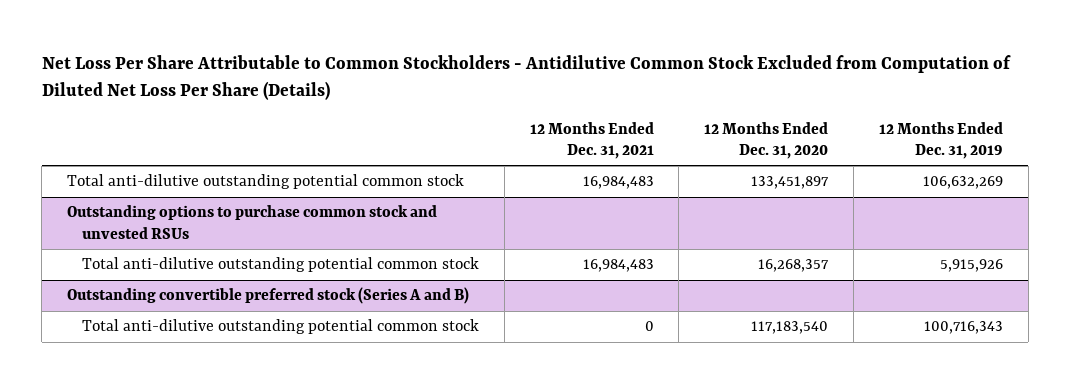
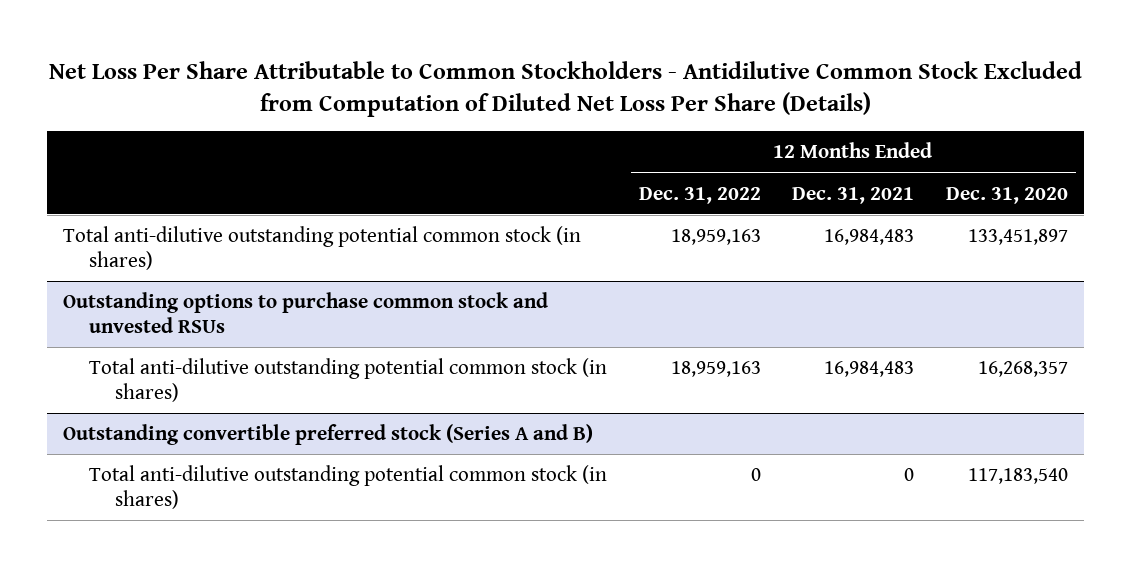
[878,121,1003,159] 12 Months Ended Dec. 31, 2019 -> none
none -> [638,186,761,204] Dec. 31, 2022
[67,174,465,190] Total anti-dilutive outstanding potential common stock -> [63,225,582,270] Total anti-dilutive outstanding potential common stock (in shares)
[82,257,480,273] Total anti-dilutive outstanding potential common stock -> [89,357,608,402] Total anti-dilutive outstanding potential common stock (in shares)
[82,319,480,335] Total anti-dilutive outstanding potential common stock -> [89,464,608,509] Total anti-dilutive outstanding potential common stock (in shares)

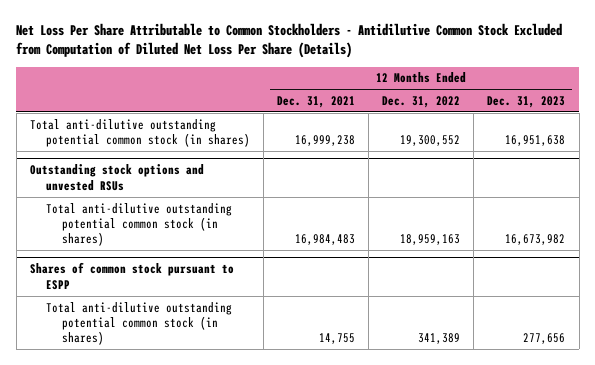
[945,186,1068,204] Dec. 31, 2020 -> none
none -> [487,95,566,108] Dec. 31, 2023
[670,228,761,245] 18,959,163 -> [400,134,461,146] 19,300,552
[824,228,915,245] 16,984,483 -> [295,134,356,146] 16,999,238
[63,291,549,333] Outstanding options to purchase common stock and unvested RSUs -> [29,164,204,191] Outstanding stock options and unvested RSUs
[63,423,594,445] Outstanding convertible preferred stock (Series A and B) -> [29,262,234,290] Shares of common stock pursuant to ESPP
[750,467,761,481] 0 -> [418,333,461,345] 341,389
[904,467,915,481] 0 -> [319,333,356,345] 14,755

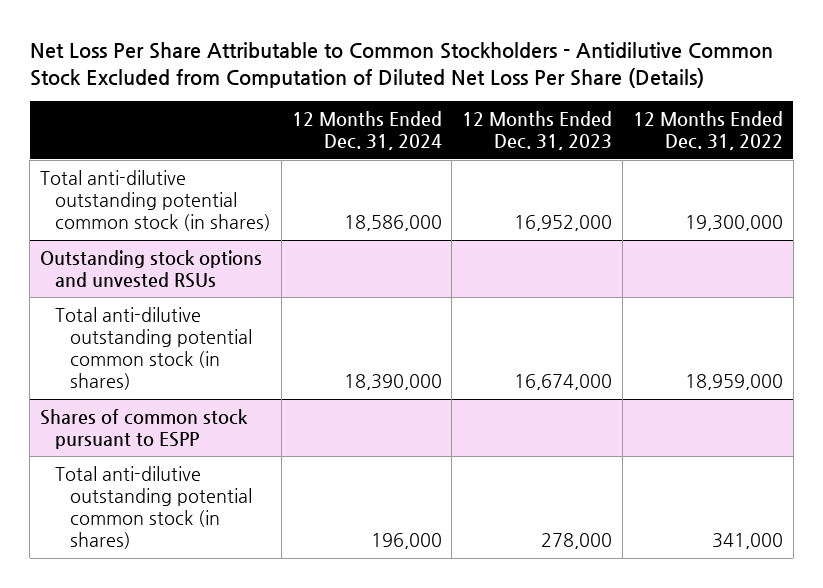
[277,95,356,108] Dec. 31, 2021 -> none
none -> [291,111,442,151] 12 Months Ended Dec. 31, 2024
[400,134,461,146] 19,300,552 -> [684,215,783,232] 19,300,000
[505,134,566,146] 16,951,638 -> [514,215,613,232] 16,952,000
[400,234,461,246] 18,959,163 -> [684,374,783,391] 18,959,000
[505,234,566,246] 16,673,982 -> [514,374,613,391] 16,674,000
[418,333,461,345] 341,389 -> [711,533,783,550] 341,000
[523,333,566,345] 277,656 -> [541,533,613,550] 278,000

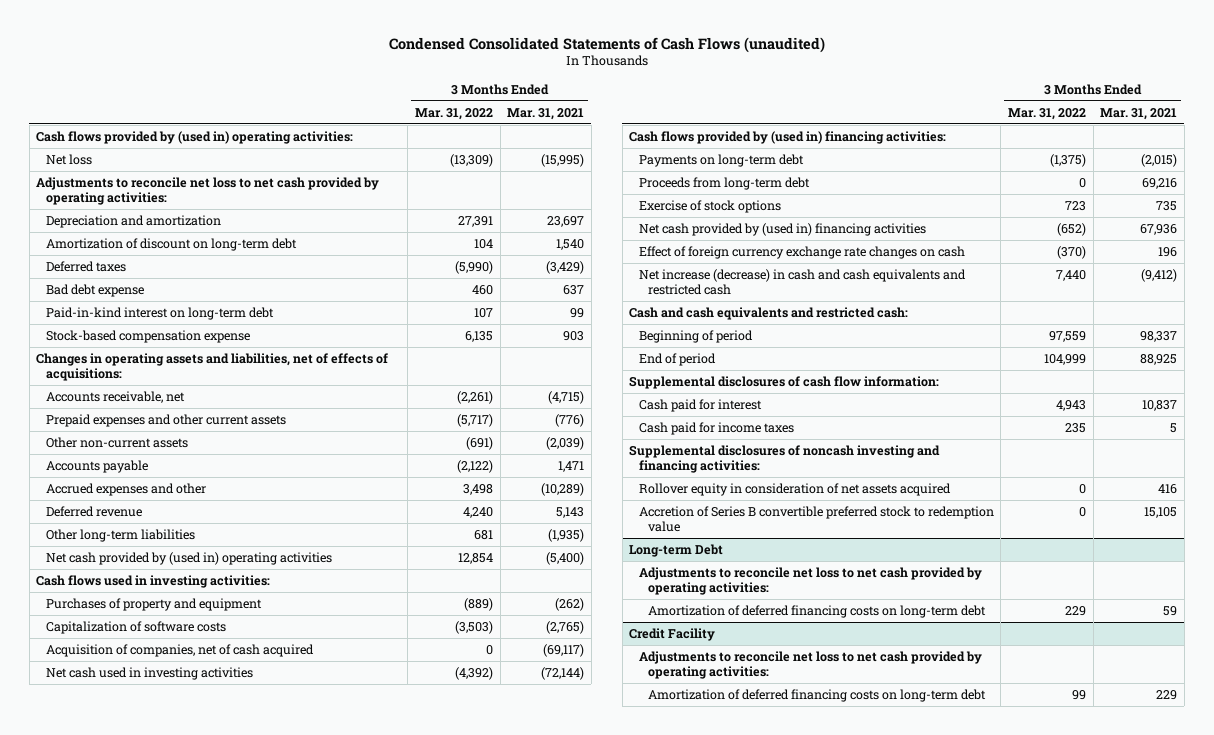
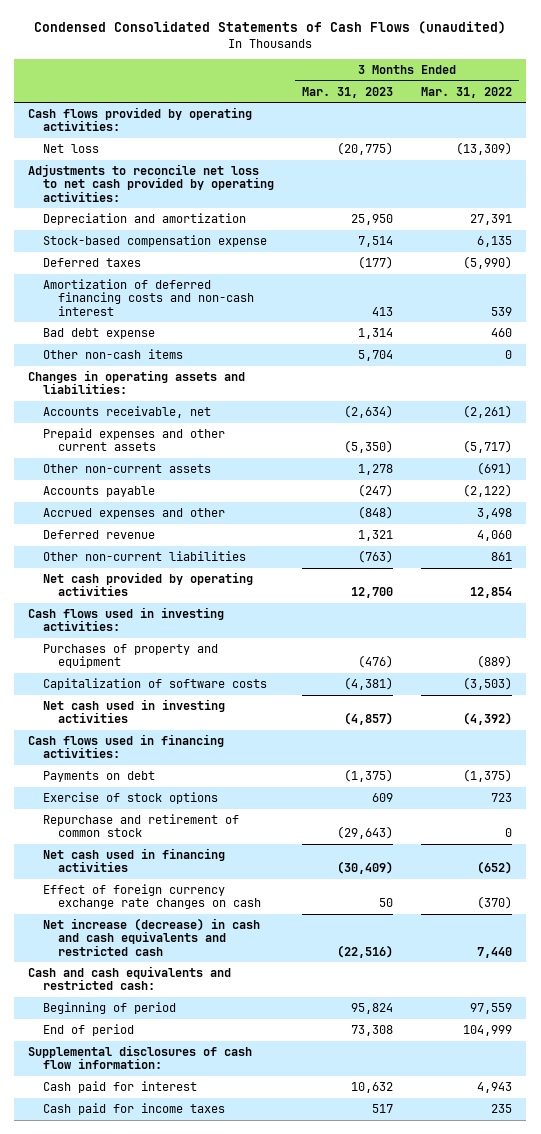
[507,107,585,120] Mar. 31, 2021 -> none
none -> [302,86,394,98] Mar. 31, 2023
[36,130,354,144] Cash flows provided by (used in) operating activities: -> [28,106,253,132] Cash flows provided by operating activities:
[45,237,297,251] Amortization of discount on long-term debt -> none
[45,329,250,343] Stock-based compensation expense -> [43,234,268,247] Stock-based compensation expense
none -> [43,278,254,316] Amortization of deferred financing costs and non-cash interest
[45,306,274,320] Paid-in-kind interest on long-term debt -> none
none -> [43,348,184,359] Other non-cash items
[36,352,389,382] Changes in operating assets and liabilities, net of effects of acquisitions: -> [28,369,246,395] Changes in operating assets and liabilities:
[462,506,493,518] 4,240 -> [477,529,513,541] 4,060
[45,528,195,542] Other long-term liabilities -> [43,550,247,561] Other non-current liabilities
[473,529,493,540] 681 -> [491,551,513,561] 861
[45,551,332,565] Net cash provided by (used in) operating activities -> [43,571,254,597] Net cash provided by operating activities
[45,643,314,657] Acquisition of companies, net of cash acquired -> none
[638,176,810,190] Proceeds from long-term debt -> none
[629,130,947,144] Cash flows provided by (used in) financing activities: -> [28,733,225,759] Cash flows used in financing activities:
[638,153,804,167] Payments on long-term debt -> [43,770,156,782] Payments on debt
none -> [43,813,240,838] Repurchase and retirement of common stock
[638,222,926,236] Net cash provided by (used in) financing activities -> [43,847,226,873] Net cash used in financing activities
[629,444,941,474] Supplemental disclosures of noncash investing and financing activities: -> none
[638,482,951,496] Rollover equity in consideration of net assets acquired -> none
[638,505,994,533] Accretion of Series B convertible preferred stock to redemption value -> none
[629,543,724,557] Long-term Debt -> none
[638,566,982,596] Adjustments to reconcile net loss to net cash provided by operating activities: -> none
[647,604,986,618] Amortization of deferred financing costs on long-term debt -> none
[629,627,716,641] Credit Facility -> none
[638,650,982,680] Adjustments to reconcile net loss to net cash provided by operating activities: -> none
[647,688,986,702] Amortization of deferred financing costs on long-term debt -> none

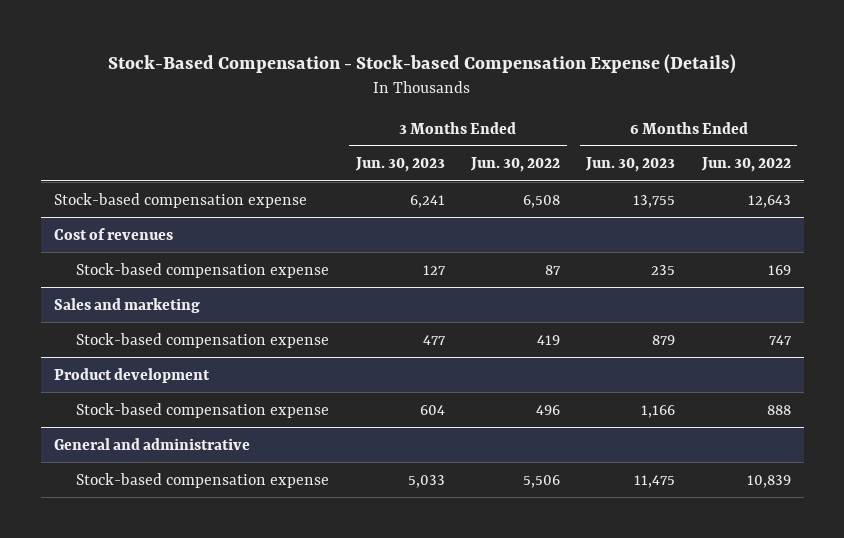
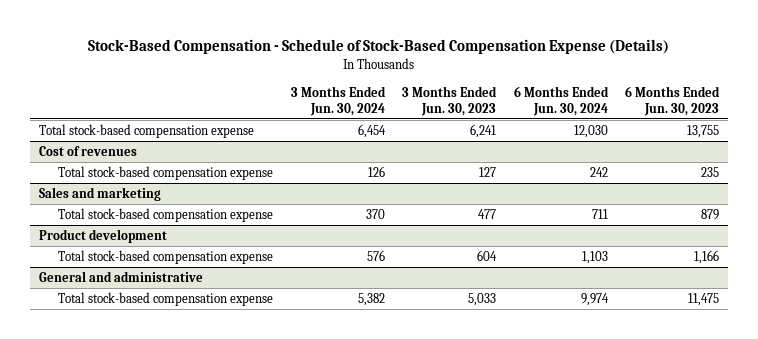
[108,53,737,74] Stock-Based Compensation - Stock-based Compensation Expense (Details) -> [88,38,670,54] Stock-Based Compensation - Schedule of Stock-Based Compensation Expense (Details)
[470,157,561,173] Jun. 30, 2022 -> none
[700,157,791,173] Jun. 30, 2022 -> none
none -> [290,85,386,116] 3 Months Ended Jun. 30, 2024
none -> [513,85,609,116] 6 Months Ended Jun. 30, 2024
[53,192,307,208] Stock-based compensation expense -> [39,124,255,139] Total stock-based compensation expense
[76,262,330,278] Stock-based compensation expense -> [58,166,274,181] Total stock-based compensation expense
[76,332,330,348] Stock-based compensation expense -> [58,208,274,223] Total stock-based compensation expense
[76,402,330,418] Stock-based compensation expense -> [58,250,274,265] Total stock-based compensation expense
[76,472,330,488] Stock-based compensation expense -> [58,292,274,307] Total stock-based compensation expense

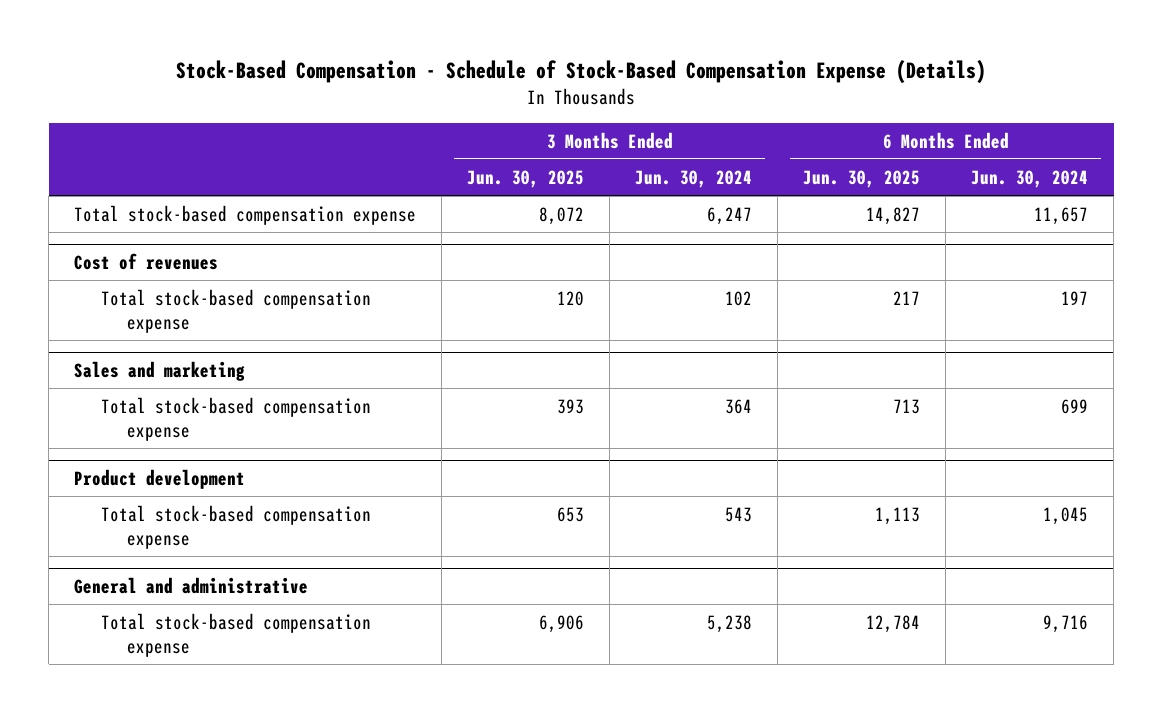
[402,85,498,116] 3 Months Ended Jun. 30, 2023 -> none
[625,85,721,116] 6 Months Ended Jun. 30, 2023 -> none
none -> [467,169,585,188] Jun. 30, 2025
none -> [803,169,921,188] Jun. 30, 2025
[357,124,386,139] 6,454 -> [707,206,753,225] 6,247
[573,125,608,139] 12,030 -> [1034,206,1089,225] 11,657
[367,166,385,178] 126 -> [725,290,753,306] 102
[589,167,608,178] 242 -> [1061,290,1089,305] 197
[365,209,385,220] 370 -> [725,398,753,414] 364
[591,209,608,220] 711 -> [1061,398,1089,414] 699
[366,250,385,262] 576 -> [725,506,753,522] 543
[581,251,608,265] 1,103 -> [1043,506,1089,525] 1,045
[357,293,385,307] 5,382 -> [707,614,753,633] 5,238
[580,293,609,307] 9,974 -> [1043,614,1089,633] 9,716

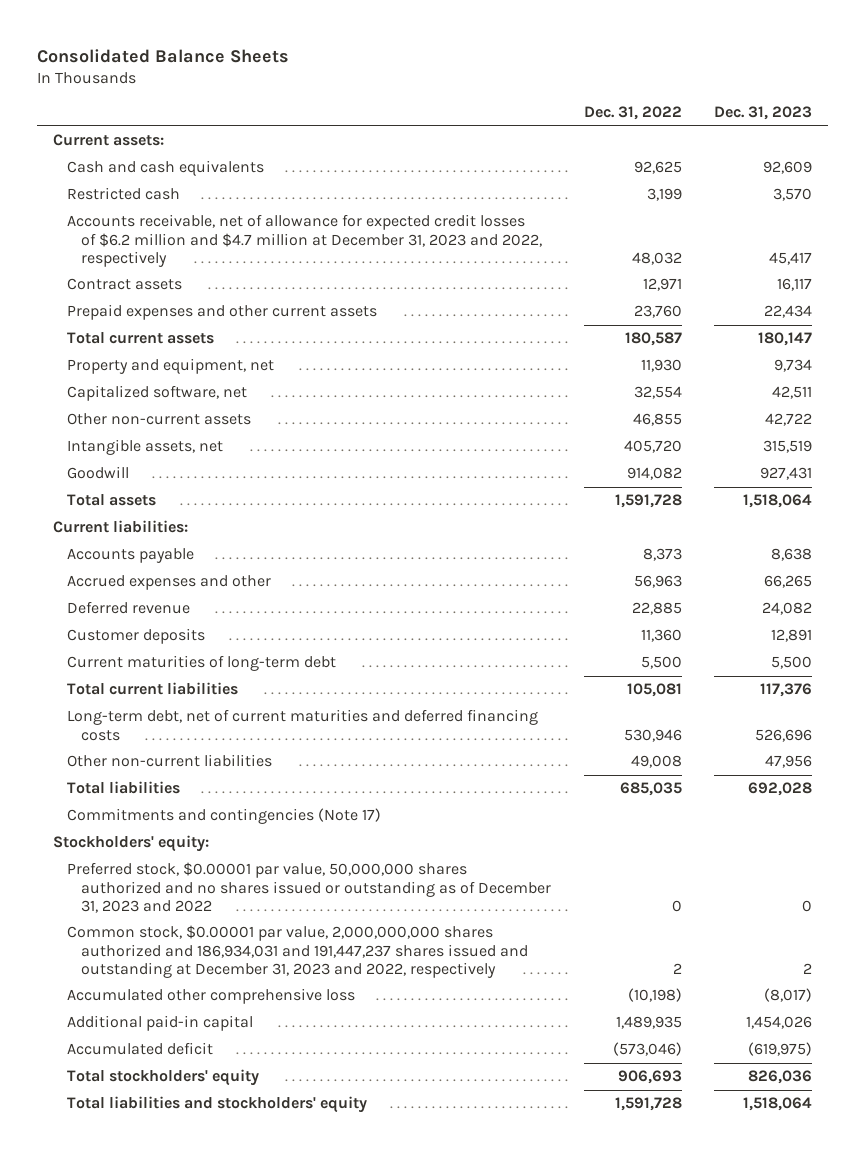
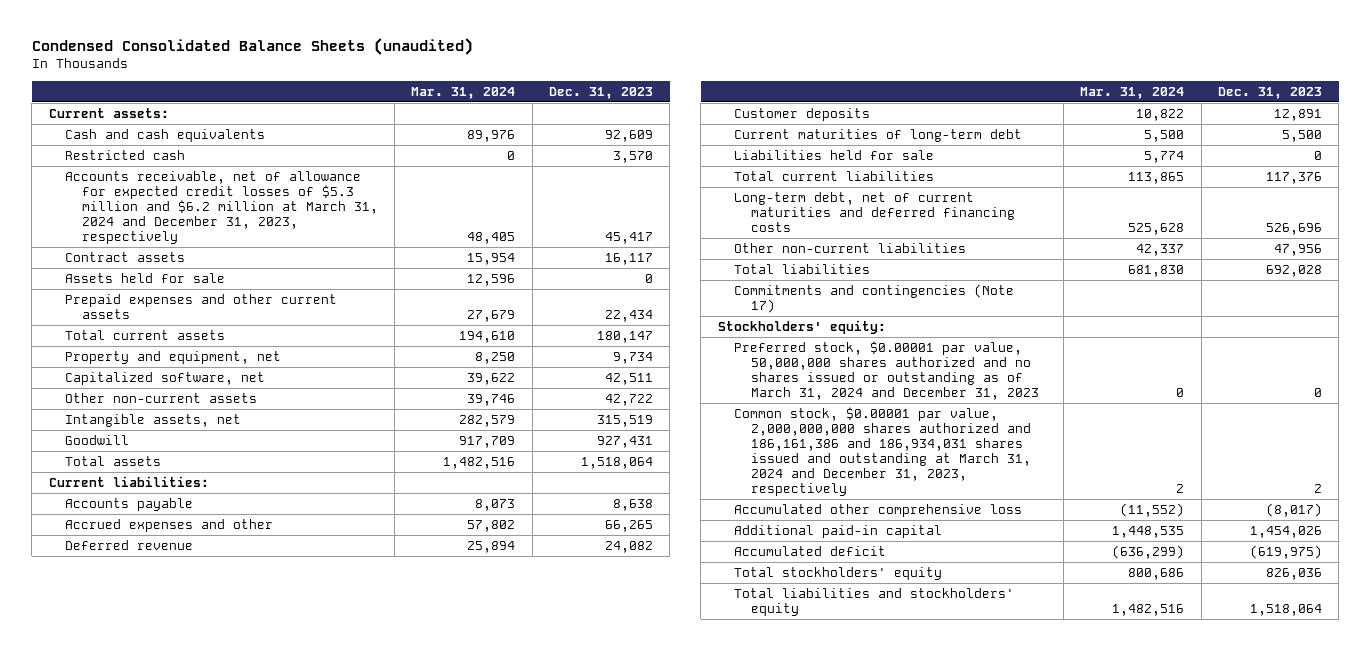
[37,48,290,63] Consolidated Balance Sheets -> [31,38,473,56] Condensed Consolidated Balance Sheets (unaudited)
[583,106,682,121] Dec. 31, 2022 -> none
none -> [411,86,516,99] Mar. 31, 2024
[67,214,543,267] Accounts receivable, net of allowance for expected credit losses of $6.2 million and $4.7 million at December 31, 2023 and 2022, respectively -> [65,171,378,244] Accounts receivable, net of allowance for expected credit losses of $5.3 million and $6.2 million at March 31, 2024 and December 31, 2023, respectively
none -> [65,273,226,284] Assets held for sale
none -> [734,150,935,161] Liabilities held for sale
[67,862,552,913] Preferred stock, $0.00001 par value, 50,000,000 shares authorized and no shares issued or outstanding as of December 31, 2023 and 2022 -> [734,341,1039,400] Preferred stock, $0.00001 par value, 50,000,000 shares authorized and no shares issued or outstanding as of March 31, 2024 and December 31, 2023
[67,925,529,978] Common stock, $0.00001 par value, 2,000,000,000 shares authorized and 186,934,031 and 191,447,237 shares issued and outstanding at December 31, 2023 and 2022, respectively -> [734,407,1031,496] Common stock, $0.00001 par value, 2,000,000,000 shares authorized and 186,161,386 and 186,934,031 shares issued and outstanding at March 31, 2024 and December 31, 2023, respectively

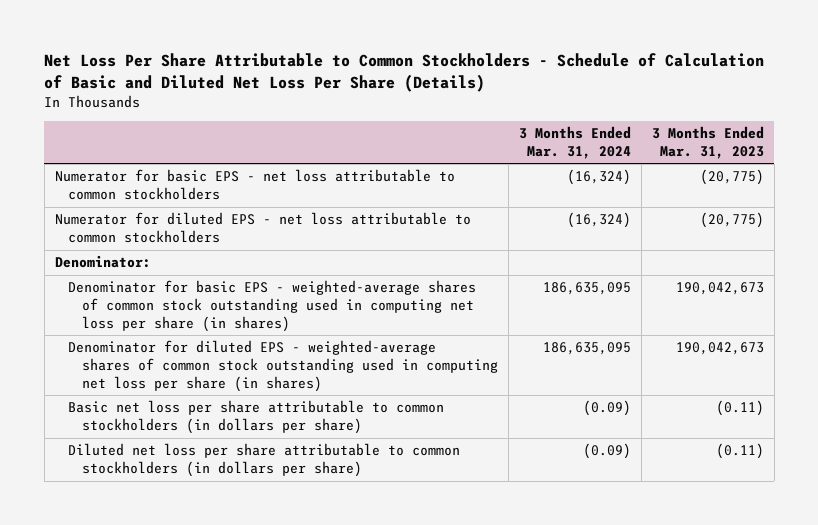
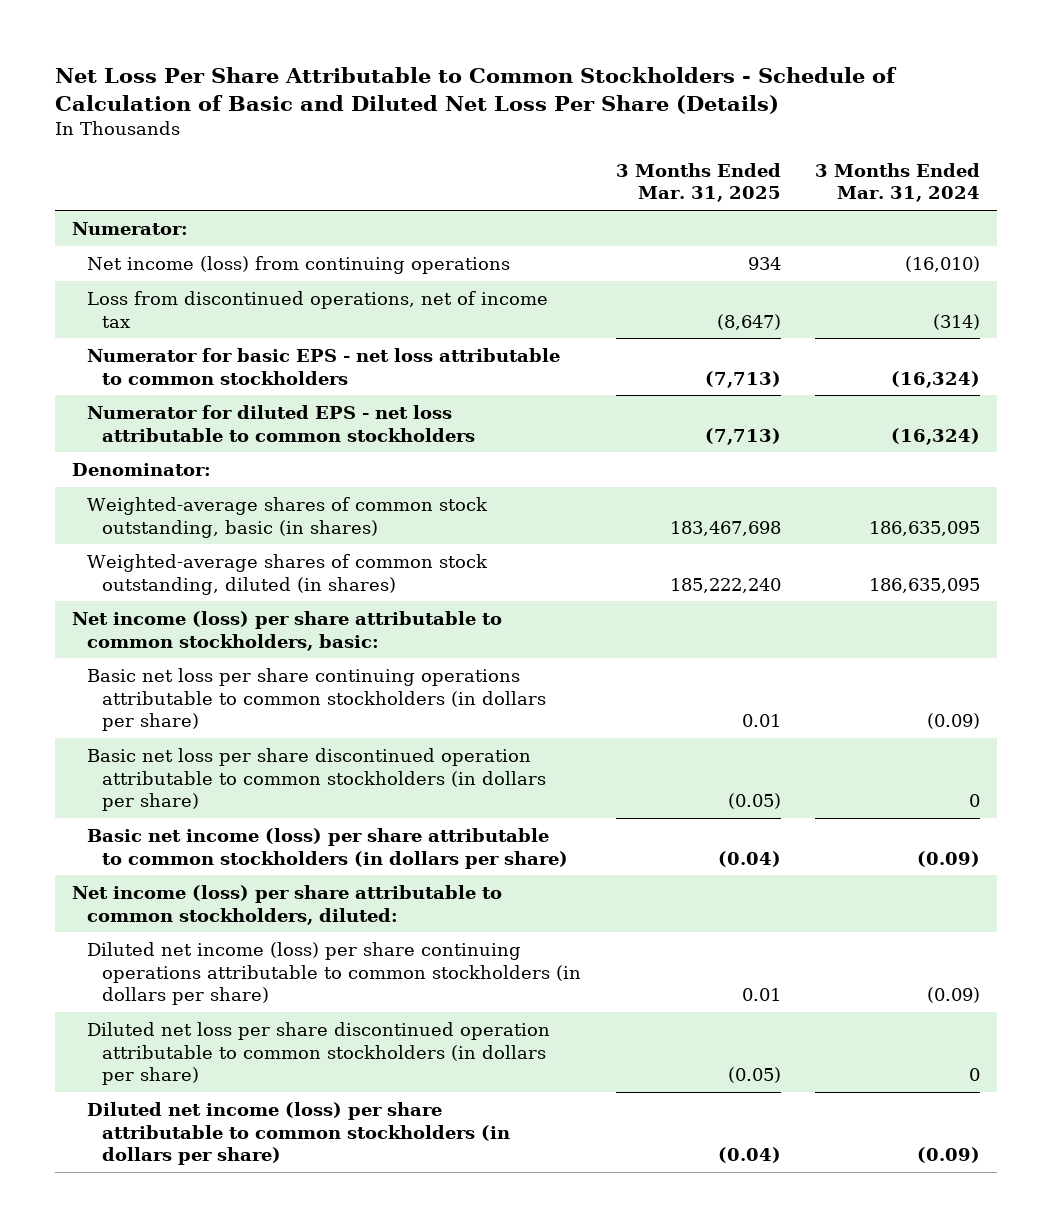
[651,125,764,159] 3 Months Ended Mar. 31, 2023 -> none
none -> [615,162,781,203] 3 Months Ended Mar. 31, 2025
none -> [71,221,188,235] Numerator:
none -> [87,255,511,274] Net income (loss) from continuing operations
none -> [87,290,549,328] Loss from discontinued operations, net of income tax
[68,280,477,332] Denominator for basic EPS - weighted-average shares of common stock outstanding used in computing net loss per share (in shares) -> [87,496,489,538] Weighted-average shares of common stock outstanding, basic (in shares)
[68,340,498,392] Denominator for diluted EPS - weighted-average shares of common stock outstanding used in computing net loss per share (in shares) -> [87,553,489,595] Weighted-average shares of common stock outstanding, diluted (in shares)
none -> [71,610,502,651] Net income (loss) per share attributable to common stockholders, basic:
none -> [87,667,547,732] Basic net loss per share continuing operations attributable to common stockholders (in dollars per share)
none -> [87,747,547,812] Basic net loss per share discontinued operation attributable to common stockholders (in dollars per share)
[68,400,445,435] Basic net loss per share attributable to common stockholders (in dollars per share) -> [87,827,569,869] Basic net income (loss) per share attributable to common stockholders (in dollars per share)
none -> [71,884,502,925] Net income (loss) per share attributable to common stockholders, diluted:
none -> [87,941,582,1006] Diluted net income (loss) per share continuing operations attributable to common stockholders (in dollars per share)
none -> [87,1021,551,1086] Diluted net loss per share discontinued operation attributable to common stockholders (in dollars per share)
[68,443,461,478] Diluted net loss per share attributable to common stockholders (in dollars per share) -> [87,1101,511,1166] Diluted net income (loss) per share attributable to common stockholders (in dollars per share)

